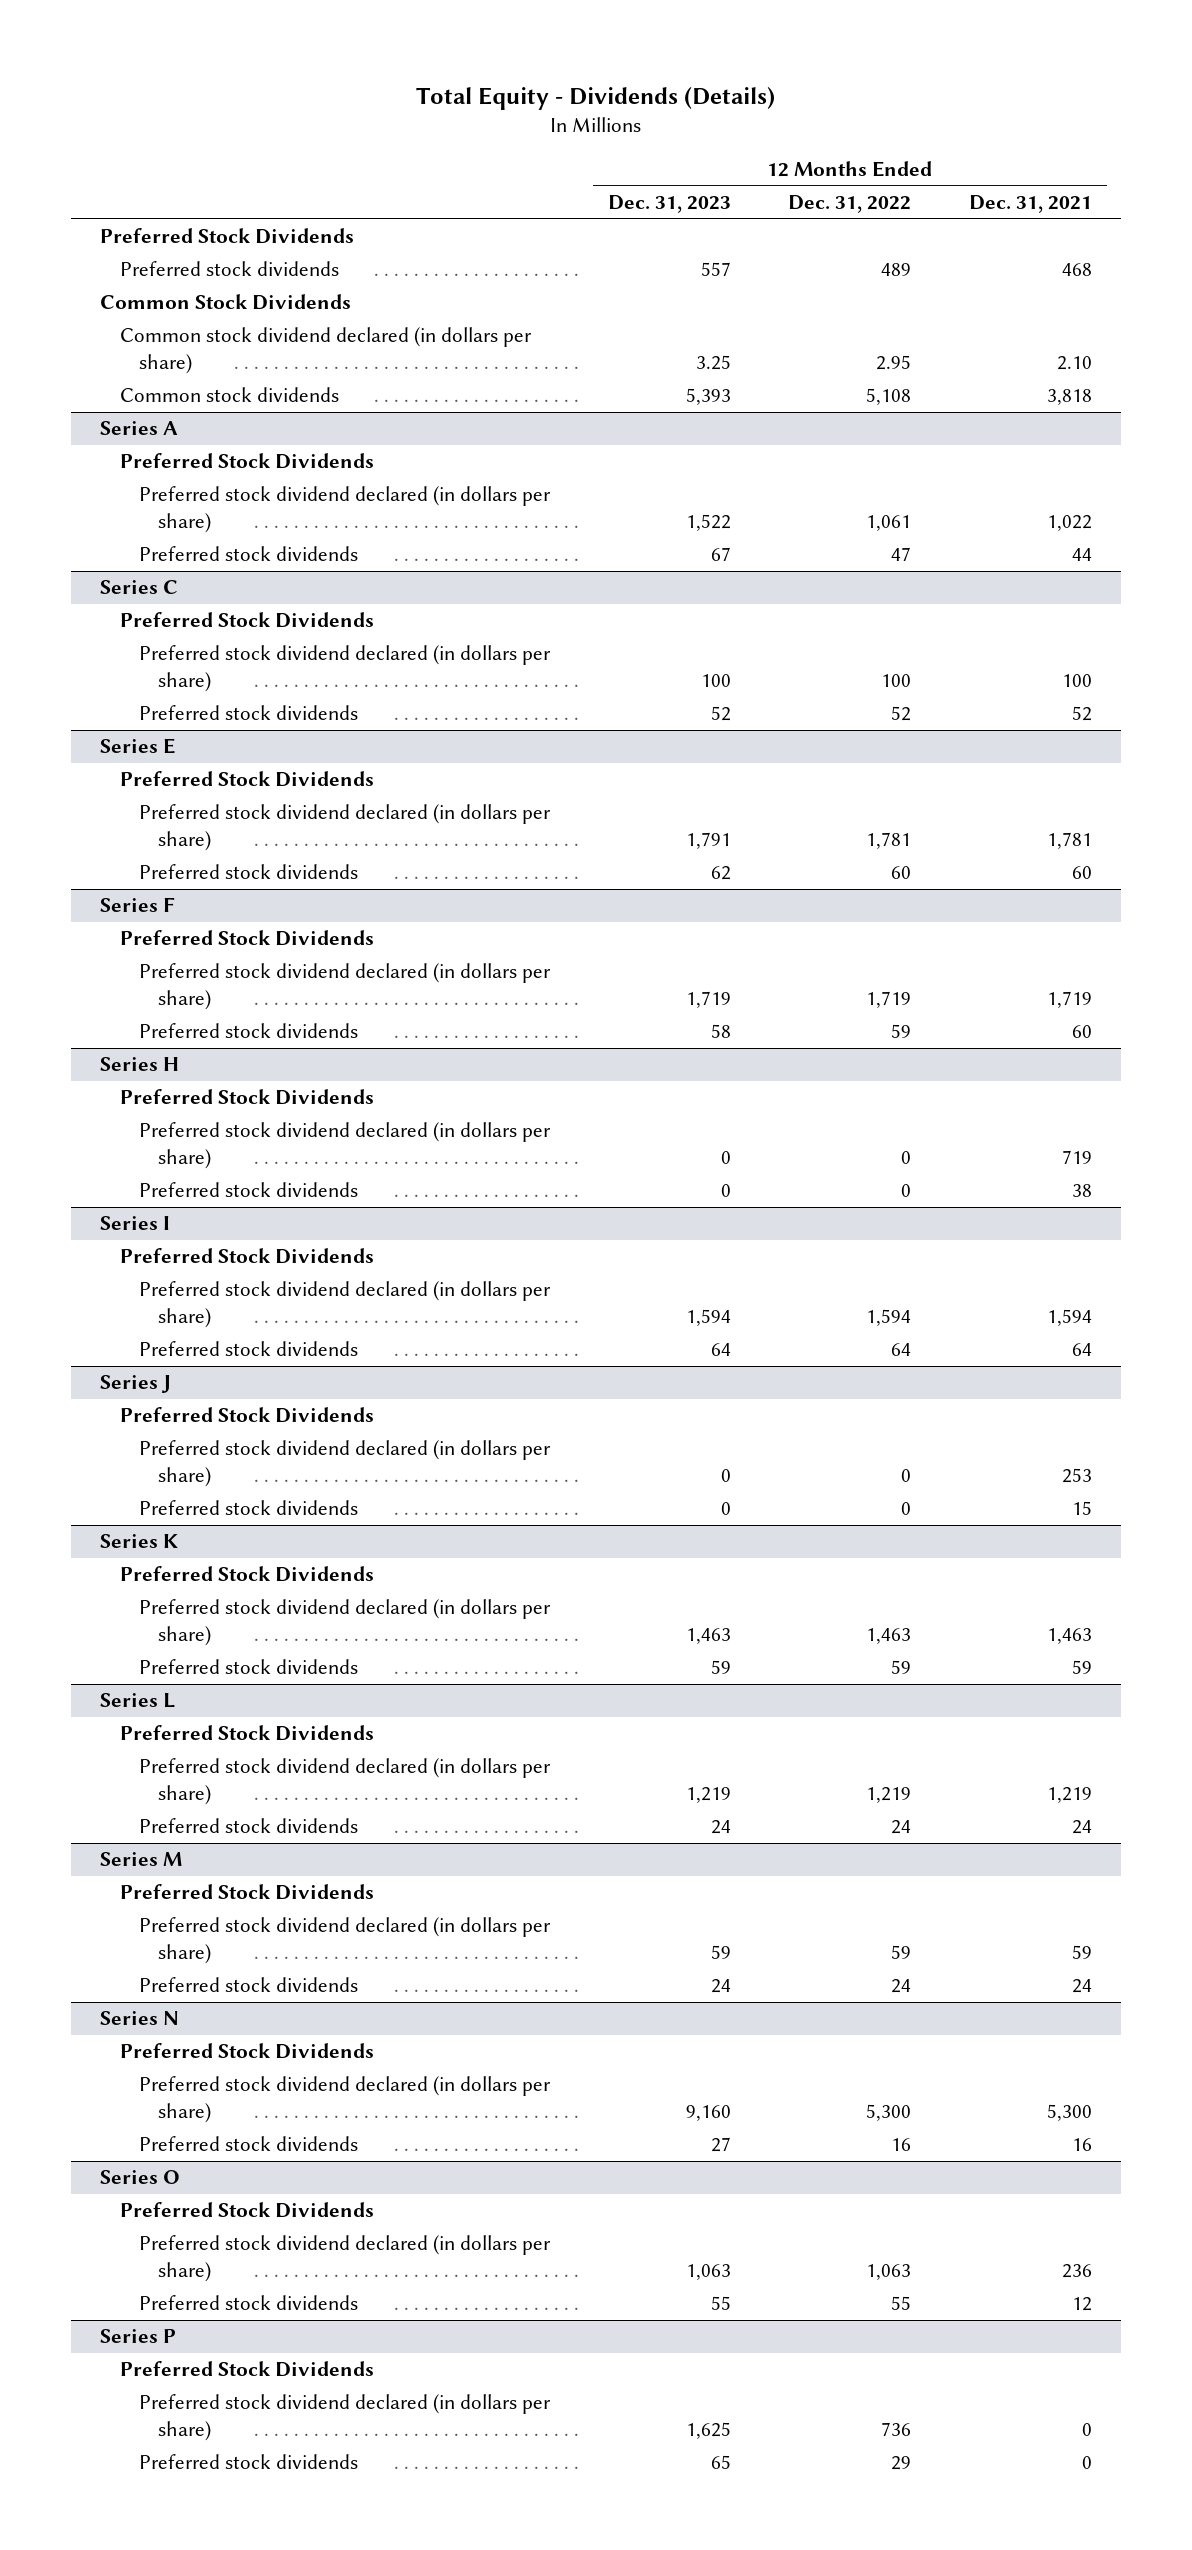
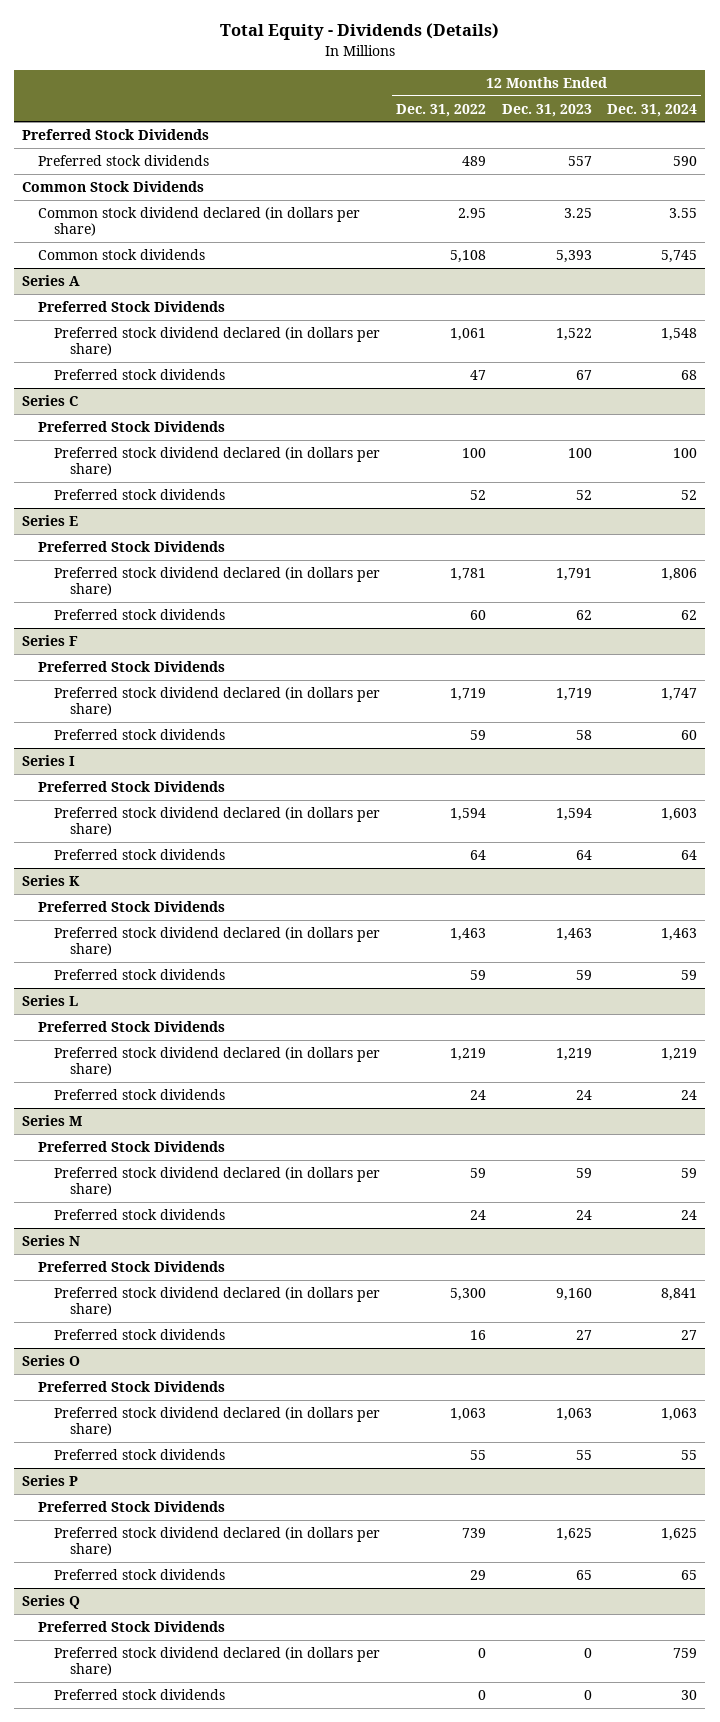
[969,195,1093,214] Dec. 31, 2021 -> none
none -> [607,103,698,117] Dec. 31, 2024
[100,1057,180,1072] Series H -> none
[119,1089,374,1106] Preferred Stock Dividends -> none
[138,1122,551,1170] Preferred stock dividend declared (in dollars per share) -> none
[138,1182,358,1198] Preferred stock dividends -> none
[100,1375,172,1394] Series J -> none
[119,1407,374,1424] Preferred Stock Dividends -> none
[138,1440,551,1488] Preferred stock dividend declared (in dollars per share) -> none
[138,1500,358,1516] Preferred stock dividends -> none
[881,2422,912,2437] 736 -> [461,1528,486,1539] 739
none -> [22,1595,81,1610] Series Q
none -> [38,1621,226,1633] Preferred Stock Dividends
none -> [54,1647,381,1677] Preferred stock dividend declared (in dollars per share)
none -> [54,1689,226,1701] Preferred stock dividends

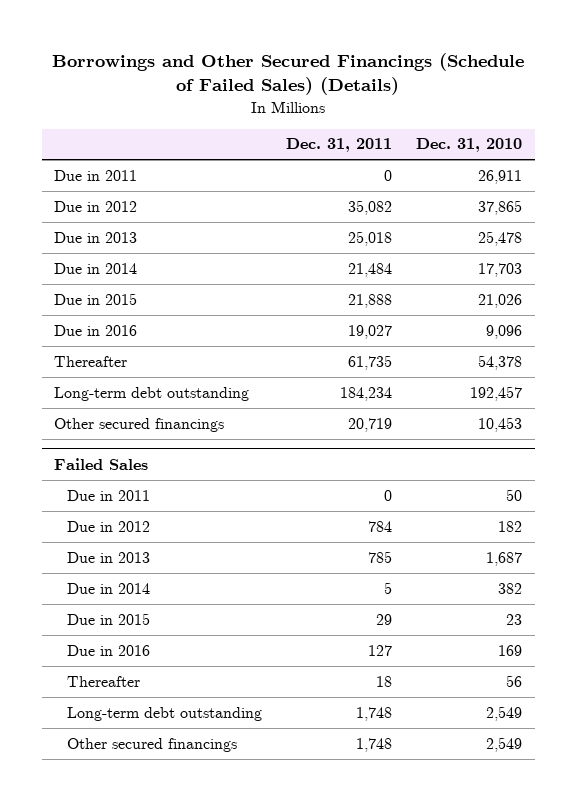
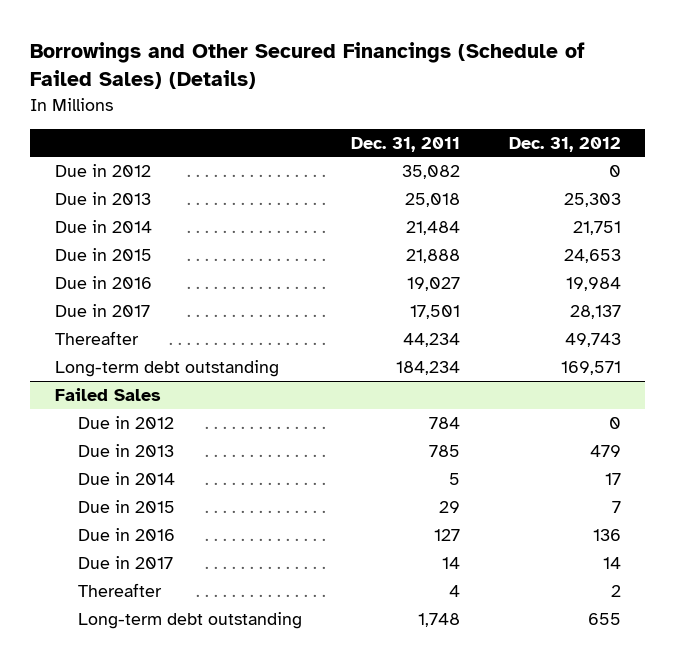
[416,138,523,153] Dec. 31, 2010 -> none
none -> [508,136,621,152] Dec. 31, 2012
[54,169,138,181] Due in 2011 -> none
none -> [54,304,150,318] Due in 2017
[348,354,393,370] 61,735 -> [402,333,460,348] 44,234
[54,417,225,432] Other secured financings -> none
[66,489,150,501] Due in 2011 -> none
none -> [77,556,173,570] Due in 2017
[376,675,393,687] 18 -> [448,585,460,598] 4
[66,737,237,752] Other secured financings -> none

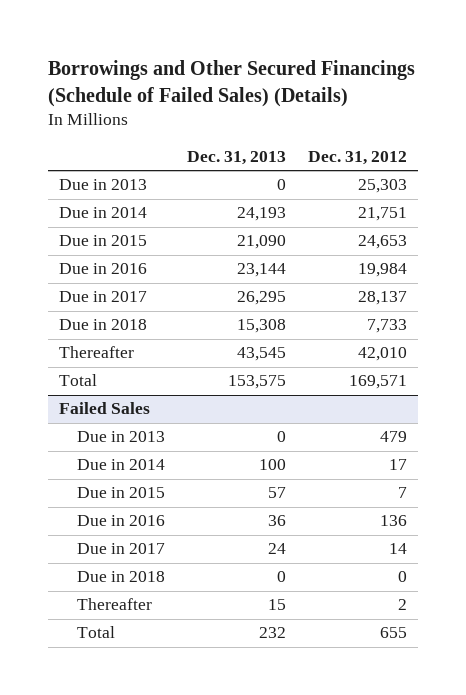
[350,136,460,152] Dec. 31, 2011 -> none
none -> [186,151,286,166] Dec. 31, 2013
[54,164,151,178] Due in 2012 -> none
none -> [58,319,147,331] Due in 2018
[564,333,621,348] 49,743 -> [357,347,407,362] 42,010
[54,360,279,378] Long-term debt outstanding -> [58,374,97,387] Total
[77,416,174,430] Due in 2012 -> none
none -> [76,571,165,583] Due in 2018
[77,612,302,630] Long-term debt outstanding -> [76,626,115,639] Total

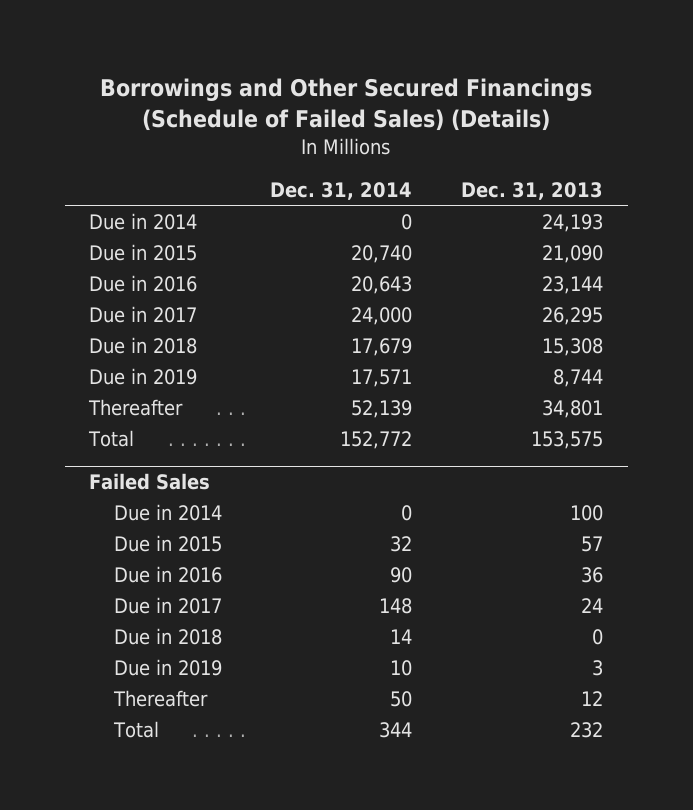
[307,151,407,166] Dec. 31, 2012 -> none
none -> [270,181,413,200] Dec. 31, 2014
[58,179,147,191] Due in 2013 -> none
none -> [89,367,198,385] Due in 2019
[236,347,286,362] 43,545 -> [542,399,604,418] 34,801
[76,431,165,443] Due in 2013 -> none
none -> [113,658,222,676] Due in 2019
[267,599,286,611] 15 -> [581,690,604,706] 12

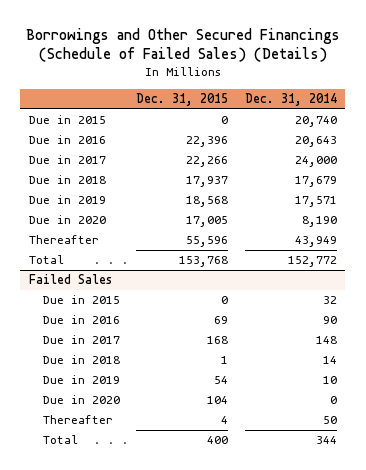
[461,181,604,200] Dec. 31, 2013 -> none
none -> [136,93,229,107] Dec. 31, 2015
[89,212,198,230] Due in 2014 -> none
none -> [28,215,106,225] Due in 2020
[351,399,413,418] 52,139 -> [294,236,337,248] 43,949
[113,503,222,521] Due in 2014 -> none
none -> [42,395,120,405] Due in 2020

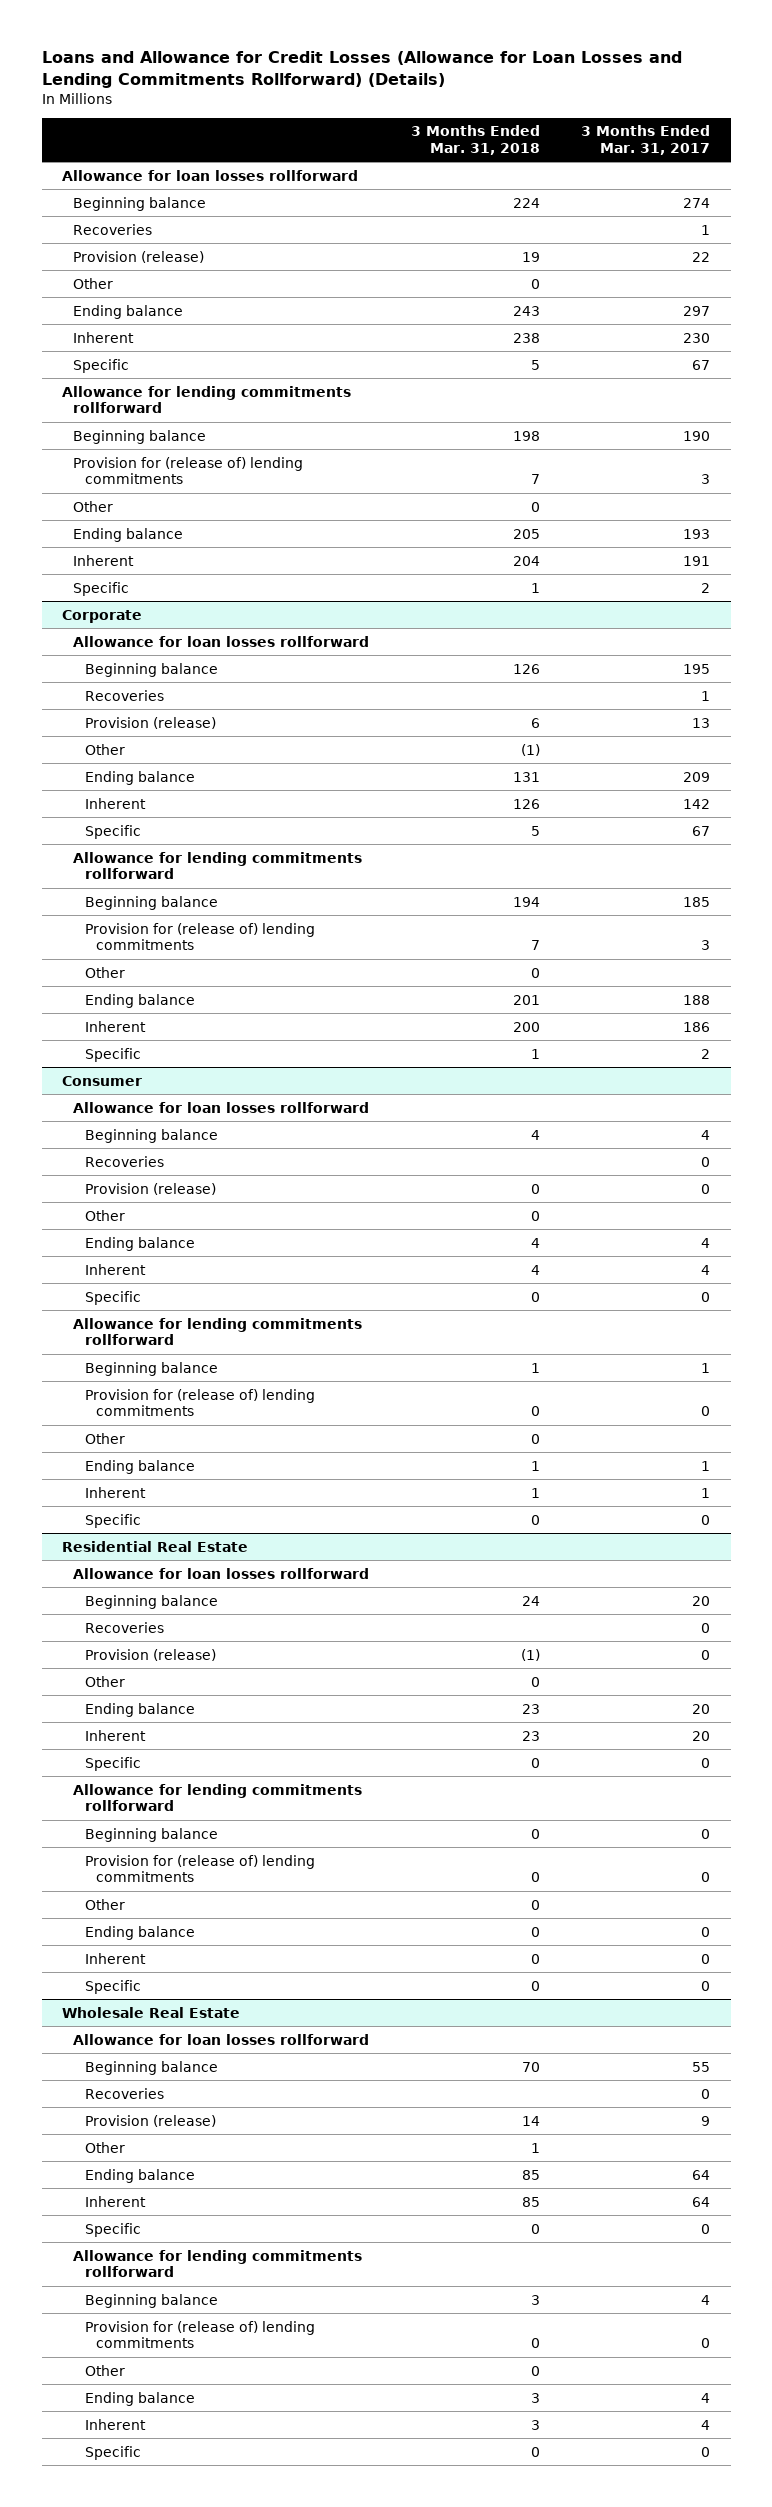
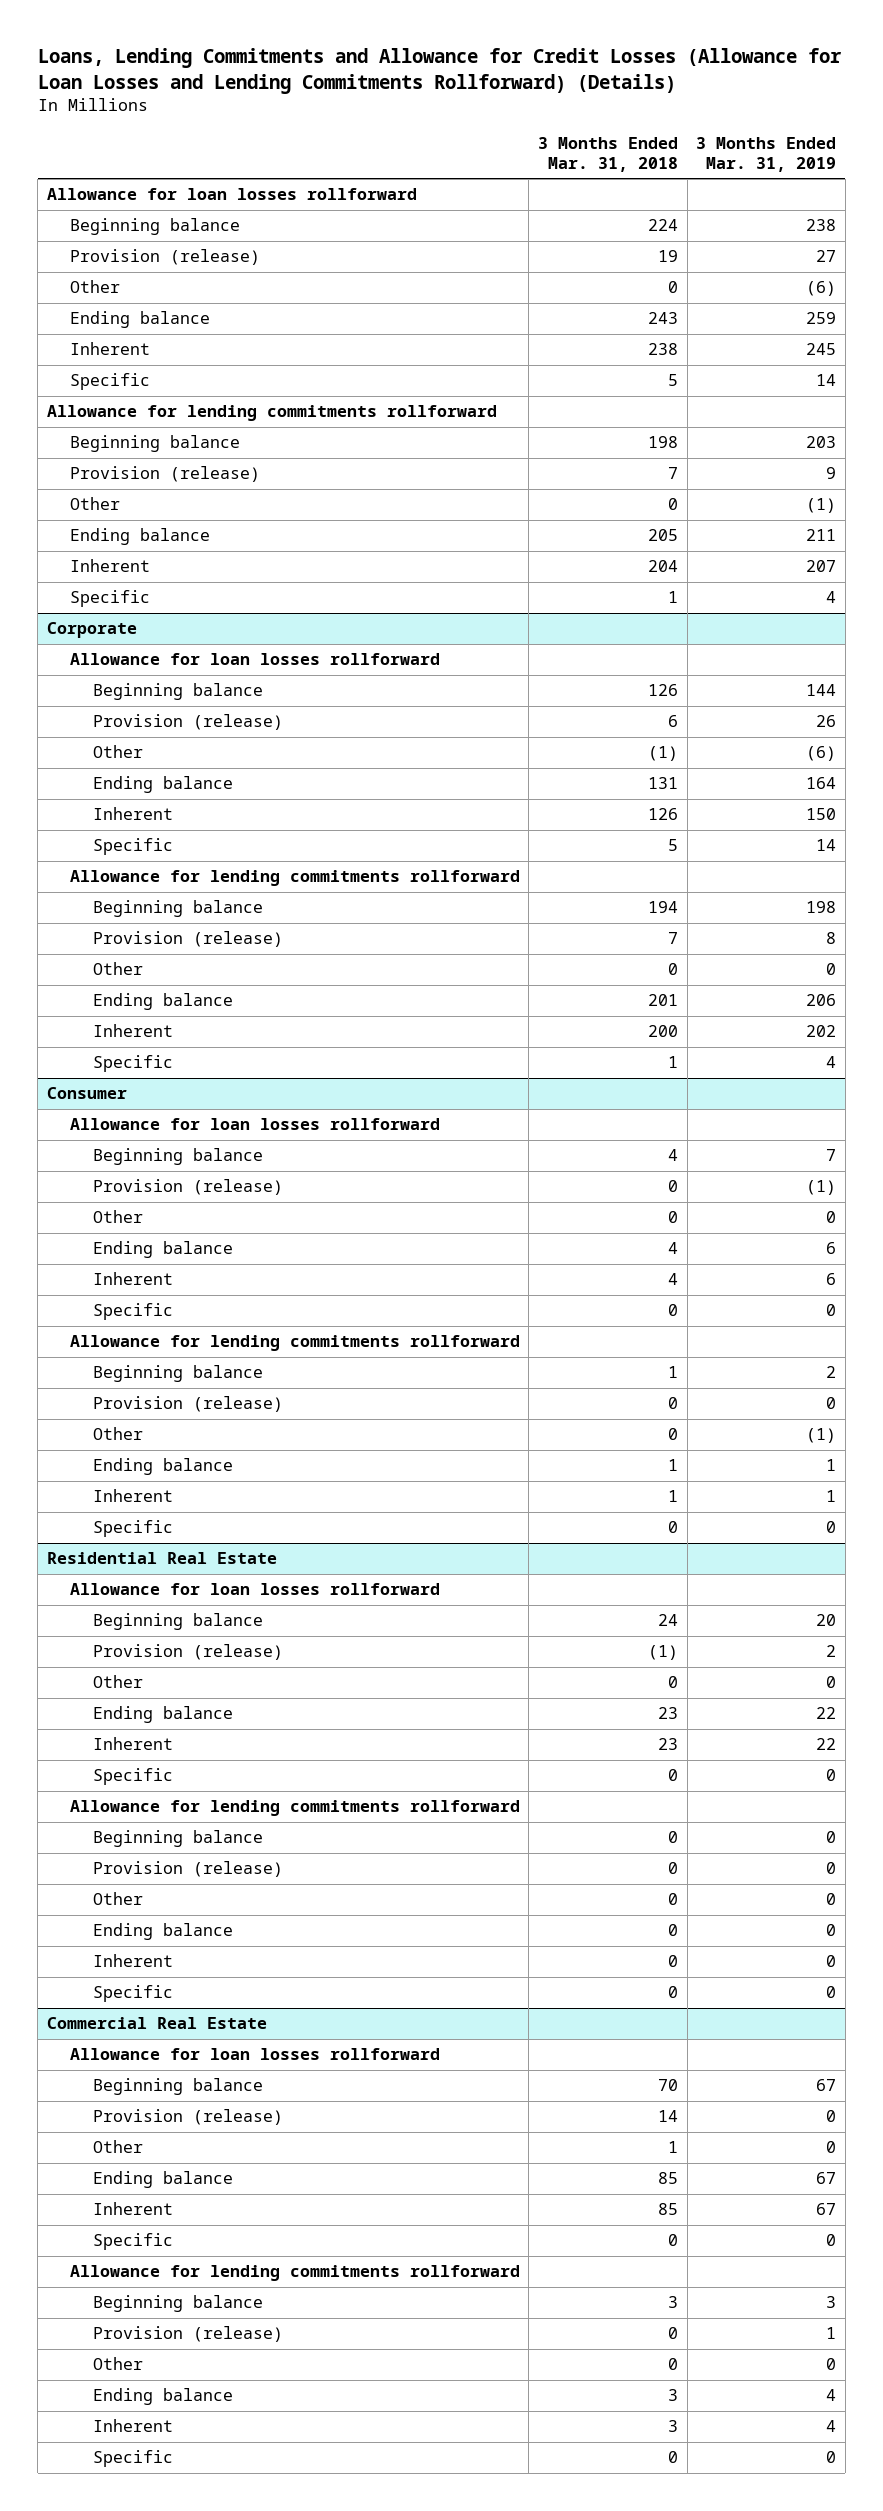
[41,51,682,88] Loans and Allowance for Credit Losses (Allowance for Loan Losses and Lending Commitments Rollforward) (Details) -> [37,48,842,94] Loans, Lending Commitments and Allowance for Credit Losses (Allowance for Loan Losses and Lending Commitments Rollforward) (Details)
[580,125,710,155] 3 Months Ended Mar. 31, 2017 -> none
none -> [696,137,837,172] 3 Months Ended Mar. 31, 2019
[73,223,153,235] Recoveries -> none
[73,456,304,485] Provision for (release of) lending commitments -> [69,466,260,483] Provision (release)
[84,689,164,701] Recoveries -> none
[84,922,315,951] Provision for (release of) lending commitments -> [92,931,283,948] Provision (release)
[84,1155,164,1167] Recoveries -> none
[84,1388,315,1417] Provision for (release of) lending commitments -> [92,1396,283,1413] Provision (release)
[84,1621,164,1633] Recoveries -> none
[84,1854,315,1883] Provision for (release of) lending commitments -> [92,1861,283,1878] Provision (release)
[62,2006,241,2018] Wholesale Real Estate -> [46,2017,267,2030] Commercial Real Estate
[84,2087,164,2099] Recoveries -> none
[84,2320,315,2349] Provision for (release of) lending commitments -> [92,2326,283,2343] Provision (release)

